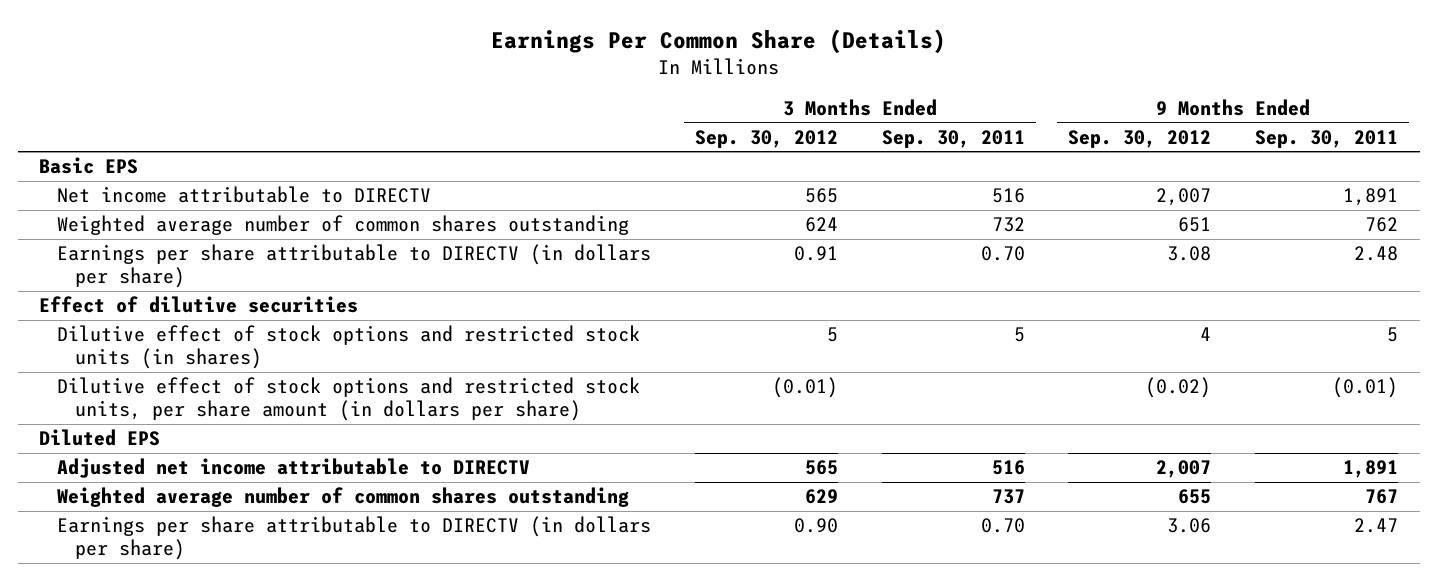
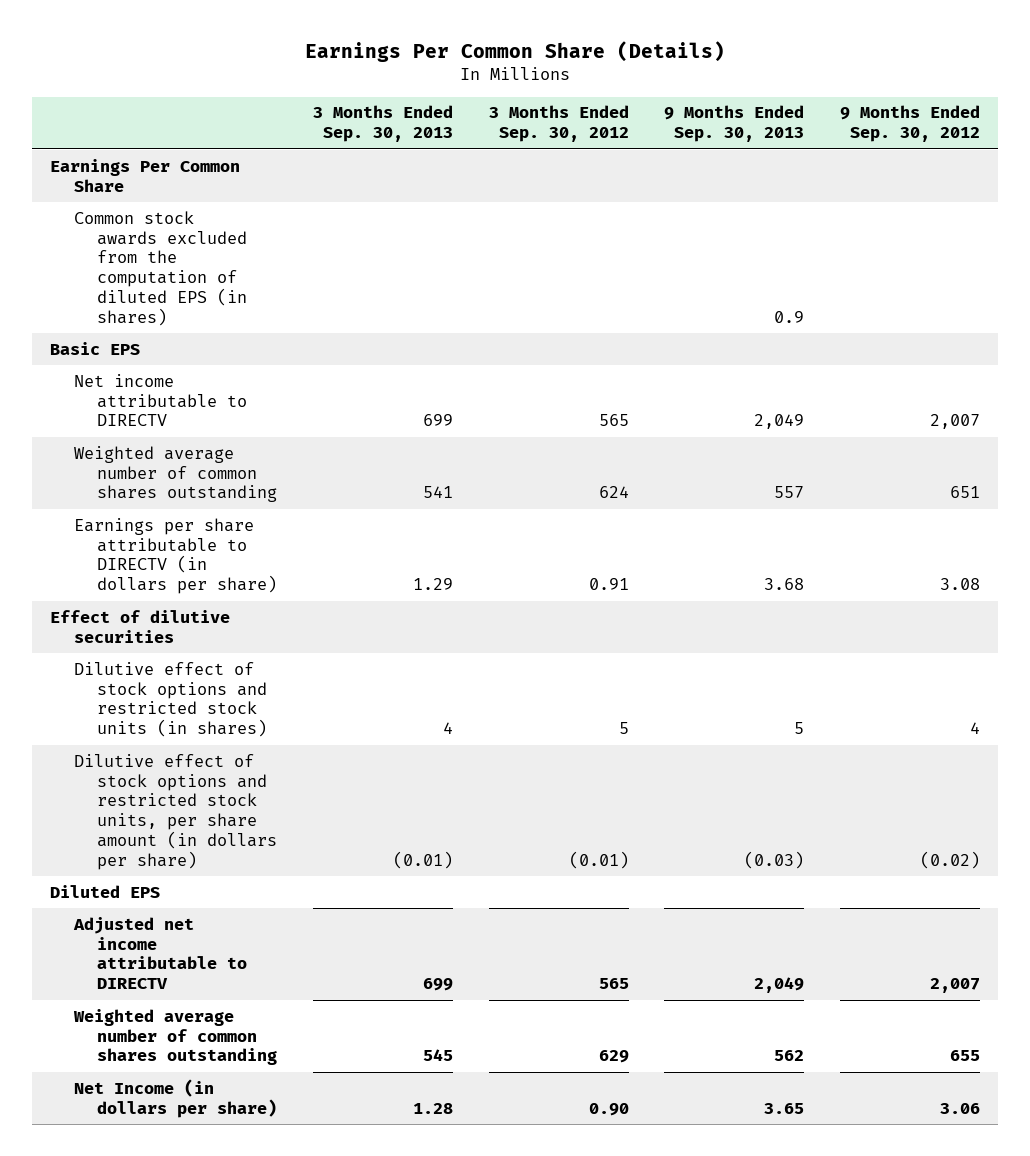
[881,129,1025,148] Sep. 30, 2011 -> none
[1255,129,1399,148] Sep. 30, 2011 -> none
none -> [312,105,453,143] 3 Months Ended Sep. 30, 2013
none -> [664,105,805,143] 9 Months Ended Sep. 30, 2013
none -> [49,158,240,192] Earnings Per Common Share
none -> [73,210,248,326] Common stock awards excluded from the computation of diluted EPS (in shares)
[57,516,652,561] Earnings per share attributable to DIRECTV (in dollars per share) -> [73,1078,278,1118] Net Income (in dollars per share)

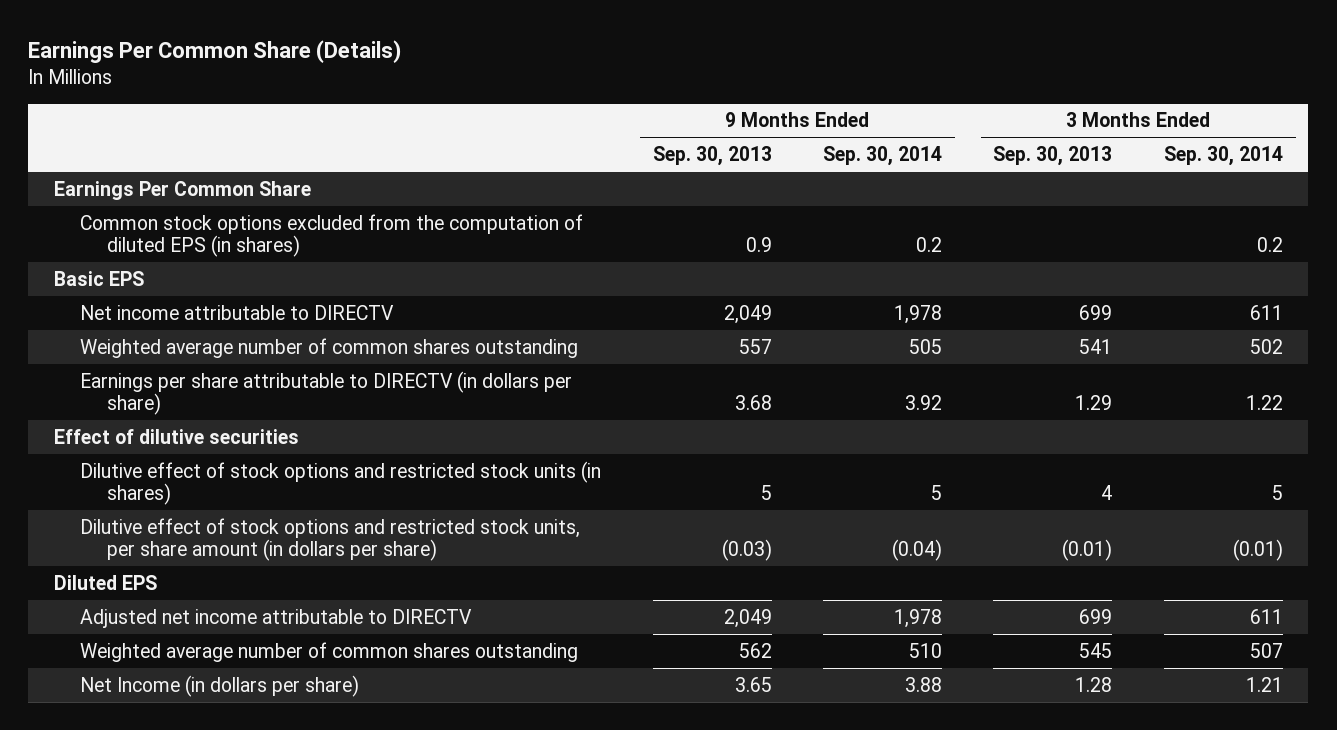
[488,105,629,143] 3 Months Ended Sep. 30, 2012 -> none
[840,105,981,143] 9 Months Ended Sep. 30, 2012 -> none
none -> [823,146,943,167] Sep. 30, 2014
none -> [1163,146,1283,167] Sep. 30, 2014
[73,210,248,326] Common stock awards excluded from the computation of diluted EPS (in shares) -> [80,213,584,258] Common stock options excluded from the computation of diluted EPS (in shares)

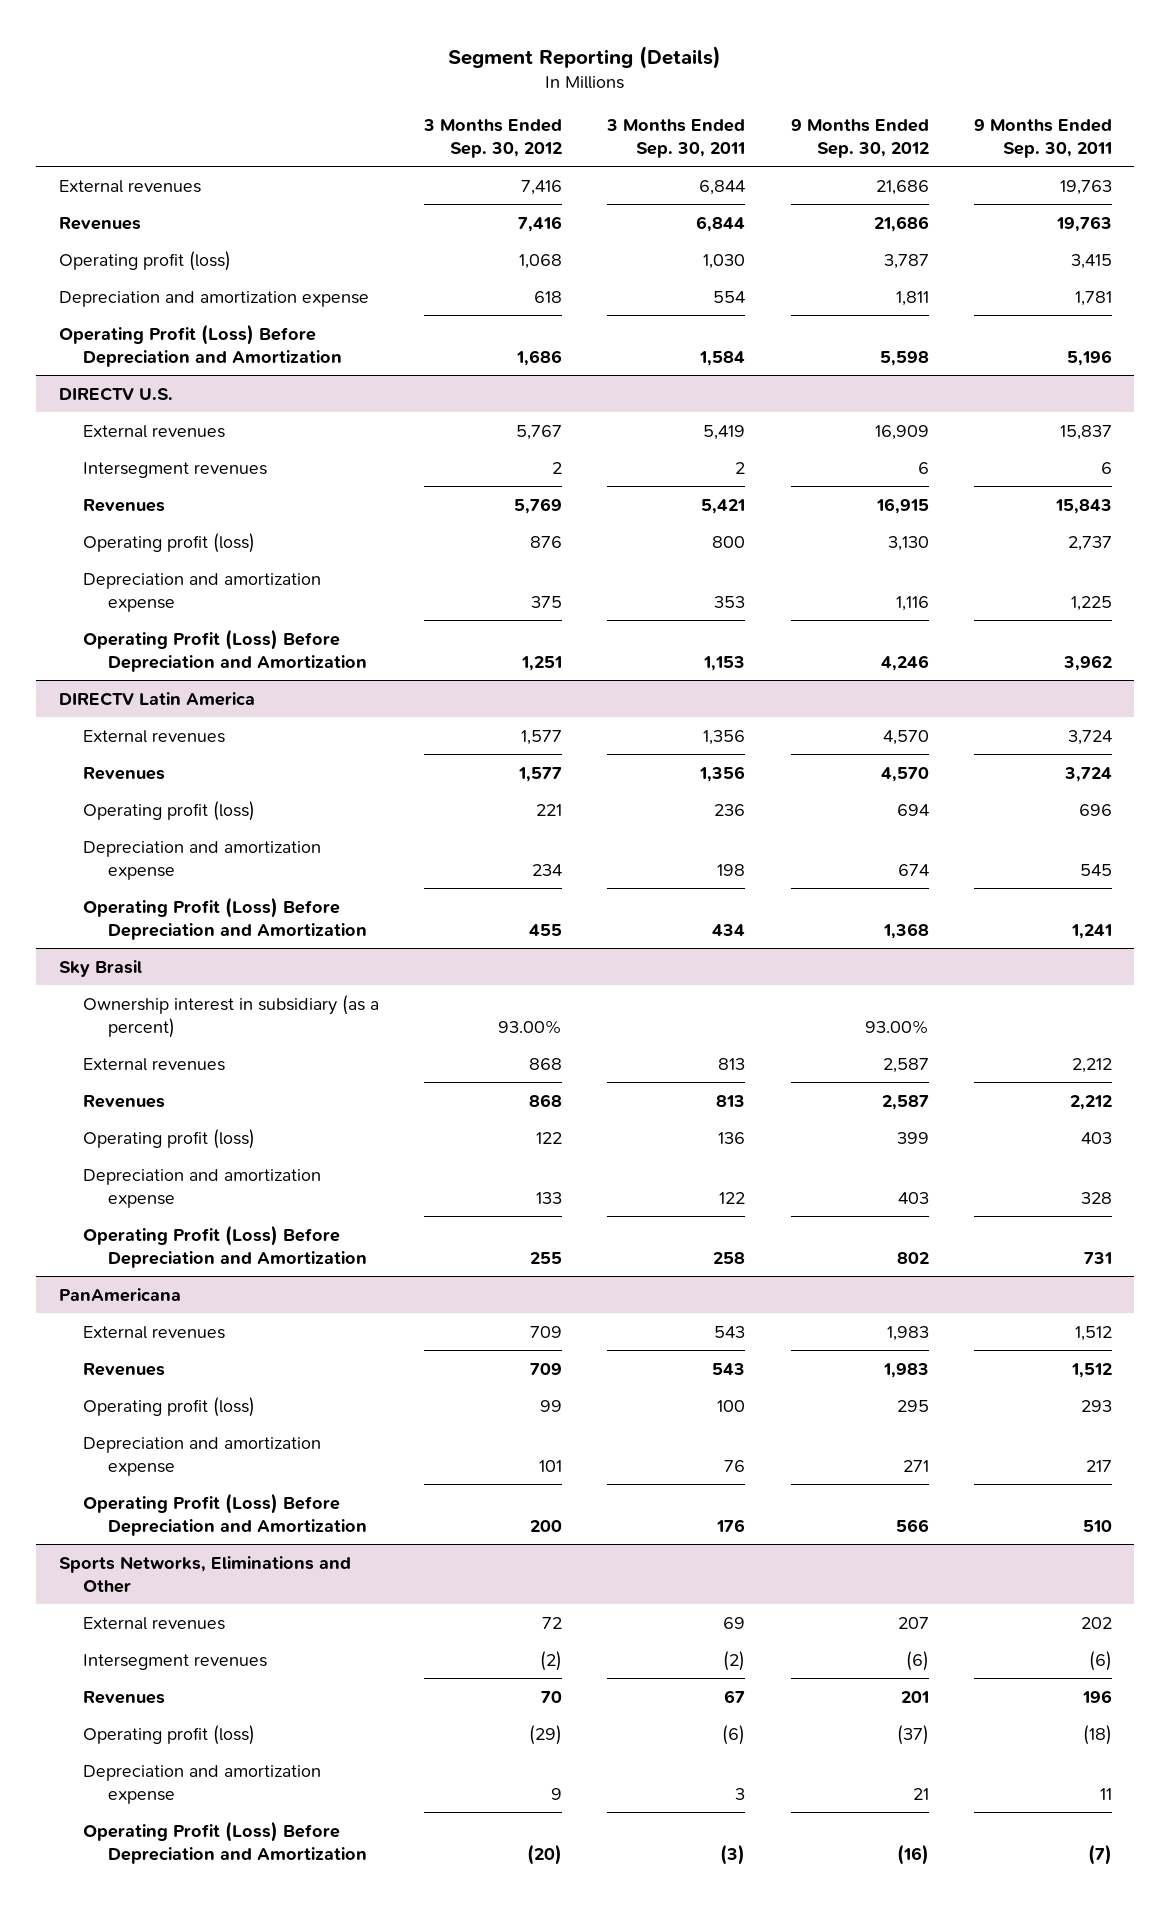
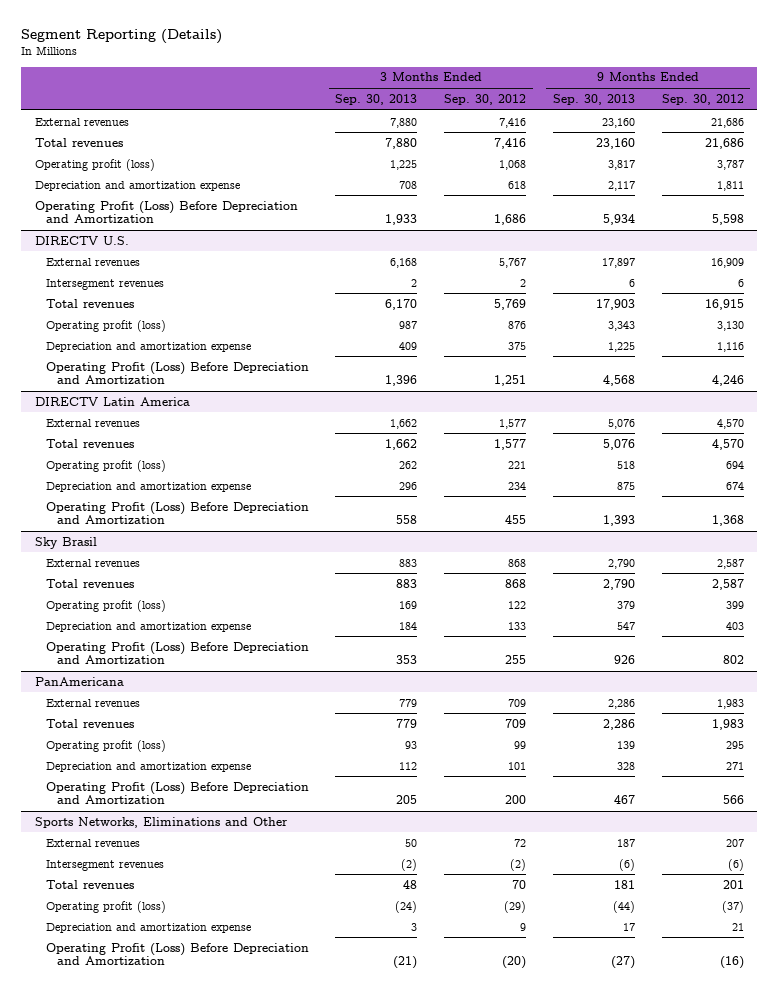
[606,118,746,158] 3 Months Ended Sep. 30, 2011 -> none
[973,118,1112,158] 9 Months Ended Sep. 30, 2011 -> none
none -> [335,93,418,105] Sep. 30, 2013
none -> [552,93,635,105] Sep. 30, 2013
[58,216,141,230] Revenues -> [34,137,123,147] Total revenues
[83,498,166,512] Revenues -> [45,298,134,308] Total revenues
[83,766,166,780] Revenues -> [45,438,134,448] Total revenues
[83,994,380,1038] Ownership interest in subsidiary (as a percent) -> none
[83,1094,166,1108] Revenues -> [45,578,134,588] Total revenues
[83,1362,166,1376] Revenues -> [45,718,134,728] Total revenues
[83,1690,166,1704] Revenues -> [45,879,134,889] Total revenues

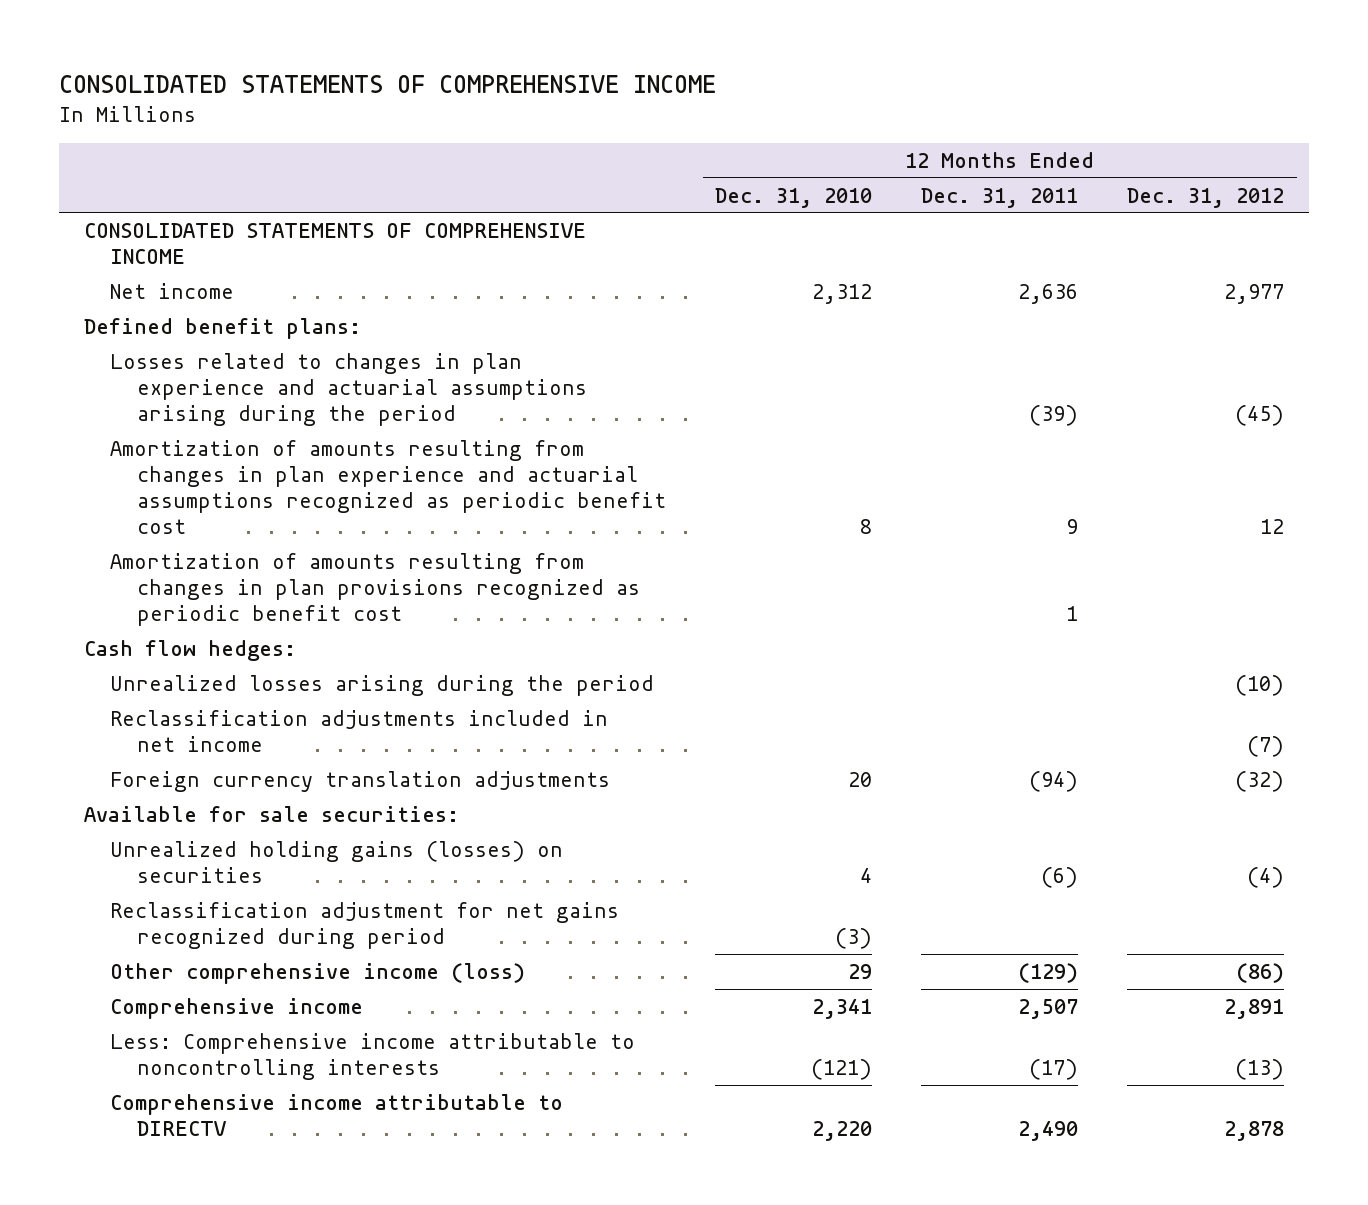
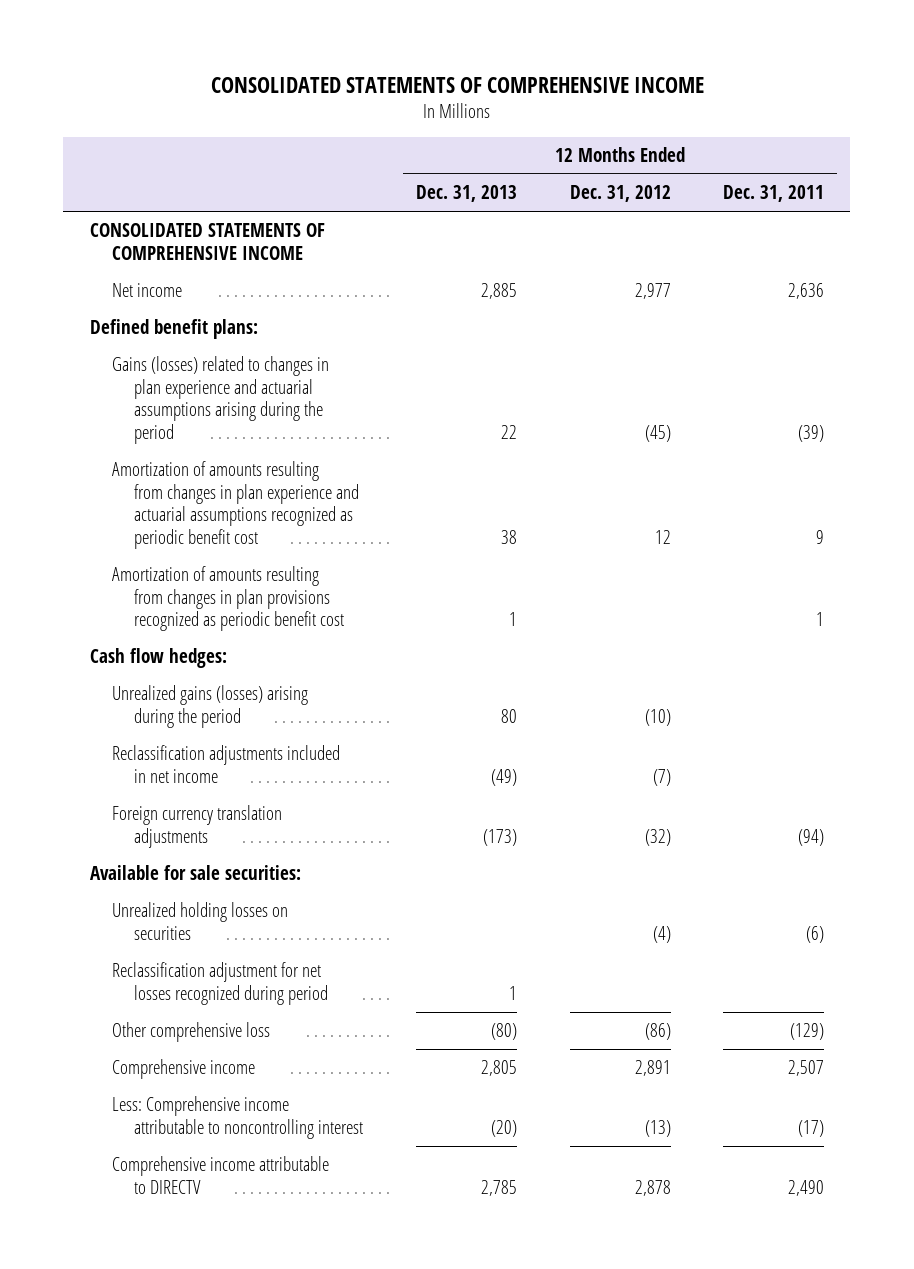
[715,187,873,208] Dec. 31, 2010 -> none
none -> [416,185,518,203] Dec. 31, 2013
[110,352,588,426] Losses related to changes in plan experience and actuarial assumptions arising during the period -> [112,356,330,444] Gains (losses) related to changes in plan experience and actuarial assumptions arising during the period
[110,674,655,696] Unrealized losses arising during the period -> [112,685,309,728] Unrealized gains (losses) arising during the period
[110,840,564,883] Unrealized holding gains (losses) on securities -> [112,902,289,940] Unrealized holding losses on securities
[110,901,620,949] Reclassification adjustment for net gains recognized during period -> [112,962,329,1005] Reclassification adjustment for net losses recognized during period
[110,962,526,984] Other comprehensive income (loss) -> [112,1022,271,1043] Other comprehensive loss
[110,1032,636,1080] Less: Comprehensive income attributable to noncontrolling interests -> [112,1096,364,1139] Less: Comprehensive income attributable to noncontrolling interest

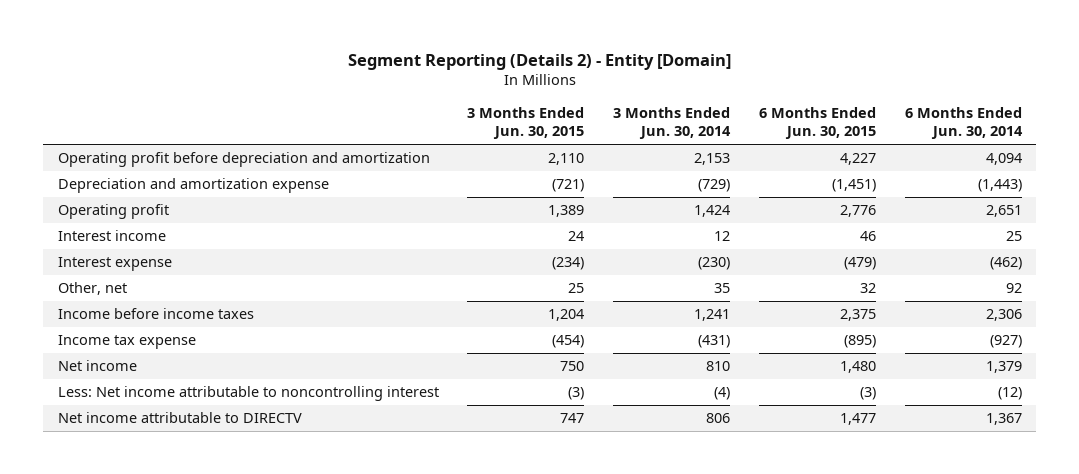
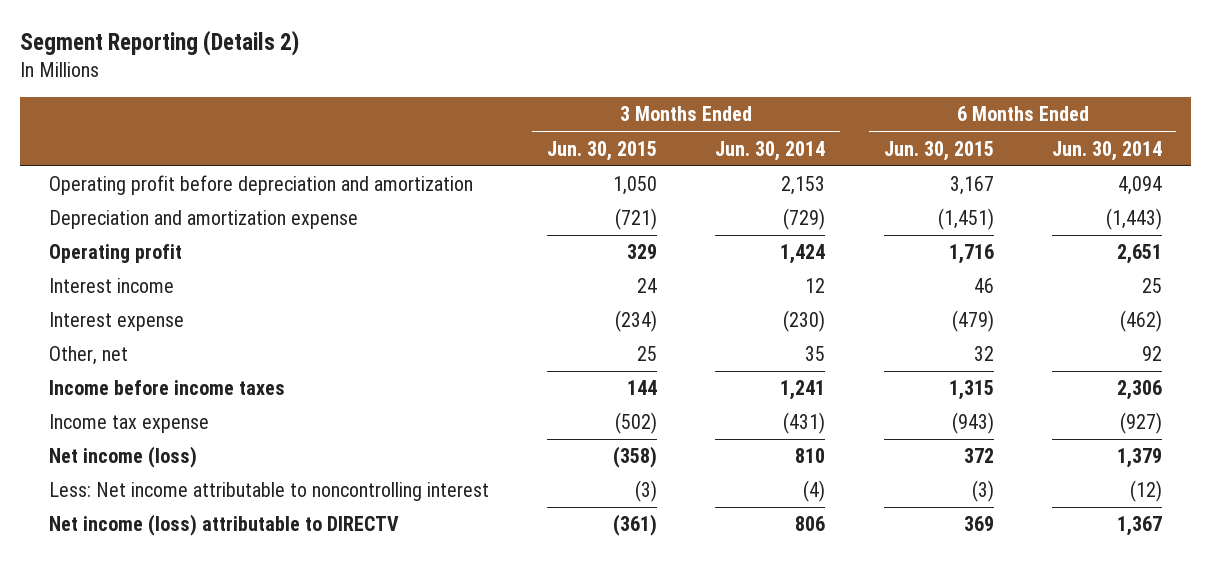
[347,53,731,70] Segment Reporting (Details 2) - Entity [Domain] -> [19,30,299,57] Segment Reporting (Details 2)
[548,153,585,166] 2,110 -> [612,176,657,196] 1,050
[839,153,876,166] 4,227 -> [949,176,994,196] 3,167
[548,205,585,218] 1,389 -> [626,244,657,260] 329
[839,205,876,218] 2,776 -> [948,244,994,265] 1,716
[548,309,585,322] 1,204 -> [626,380,657,396] 144
[839,309,876,322] 2,375 -> [948,380,994,401] 1,315
[552,335,585,349] (454) -> [614,412,657,435] (502)
[843,335,876,349] (895) -> [951,412,994,435] (943)
[57,360,137,372] Net income -> [48,446,197,469] Net income (loss)
[560,361,585,372] 750 -> [612,446,657,469] (358)
[839,361,876,374] 1,480 -> [963,448,994,464] 372
[57,412,302,424] Net income attributable to DIRECTV -> [48,514,399,537] Net income (loss) attributable to DIRECTV
[560,413,585,424] 747 -> [612,514,657,537] (361)
[839,413,876,426] 1,477 -> [963,516,994,532] 369

